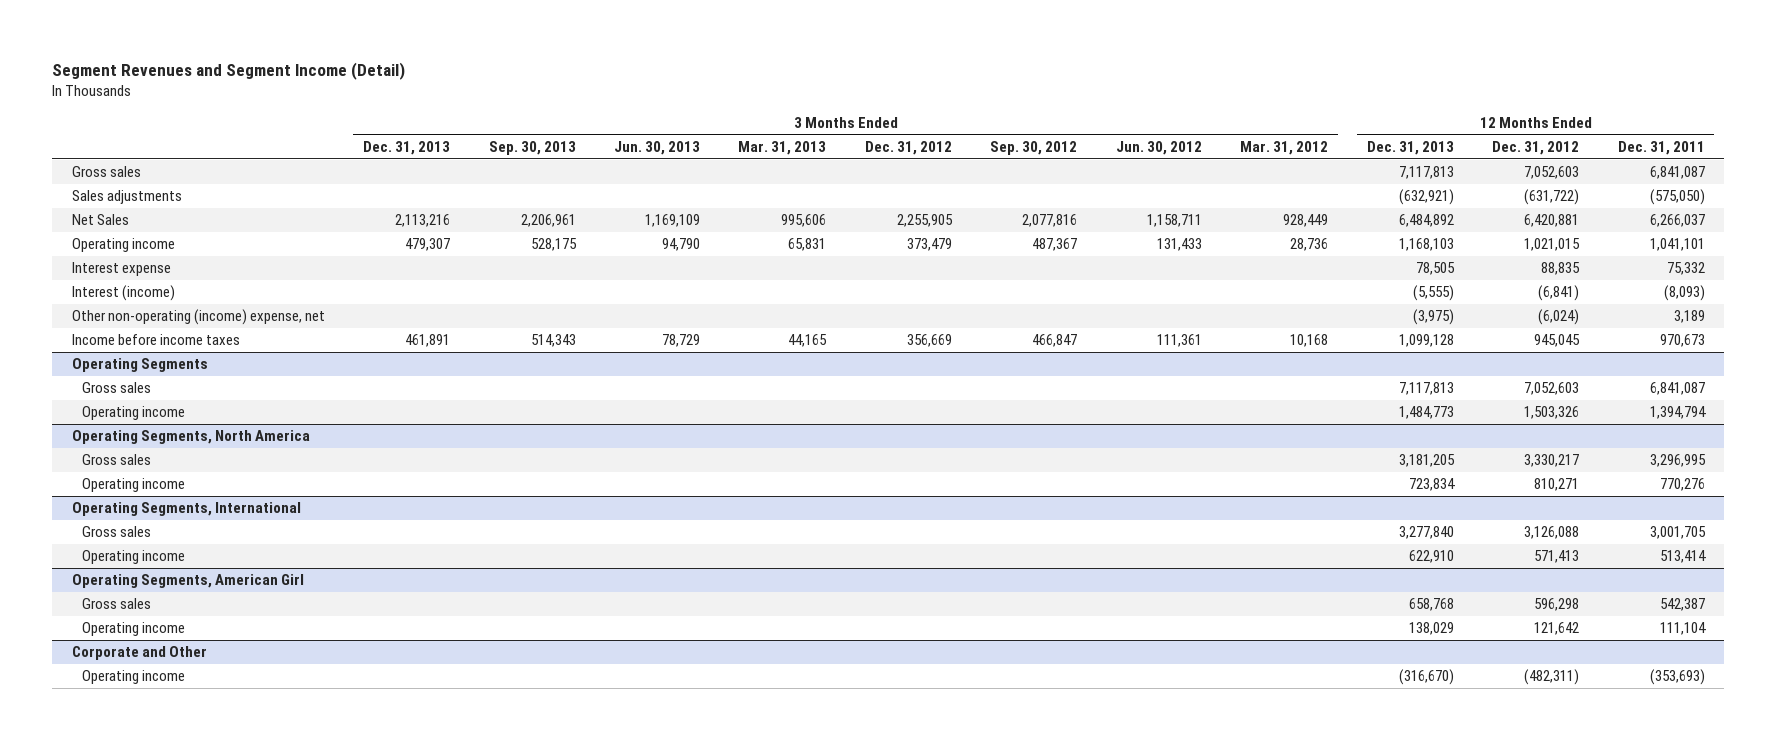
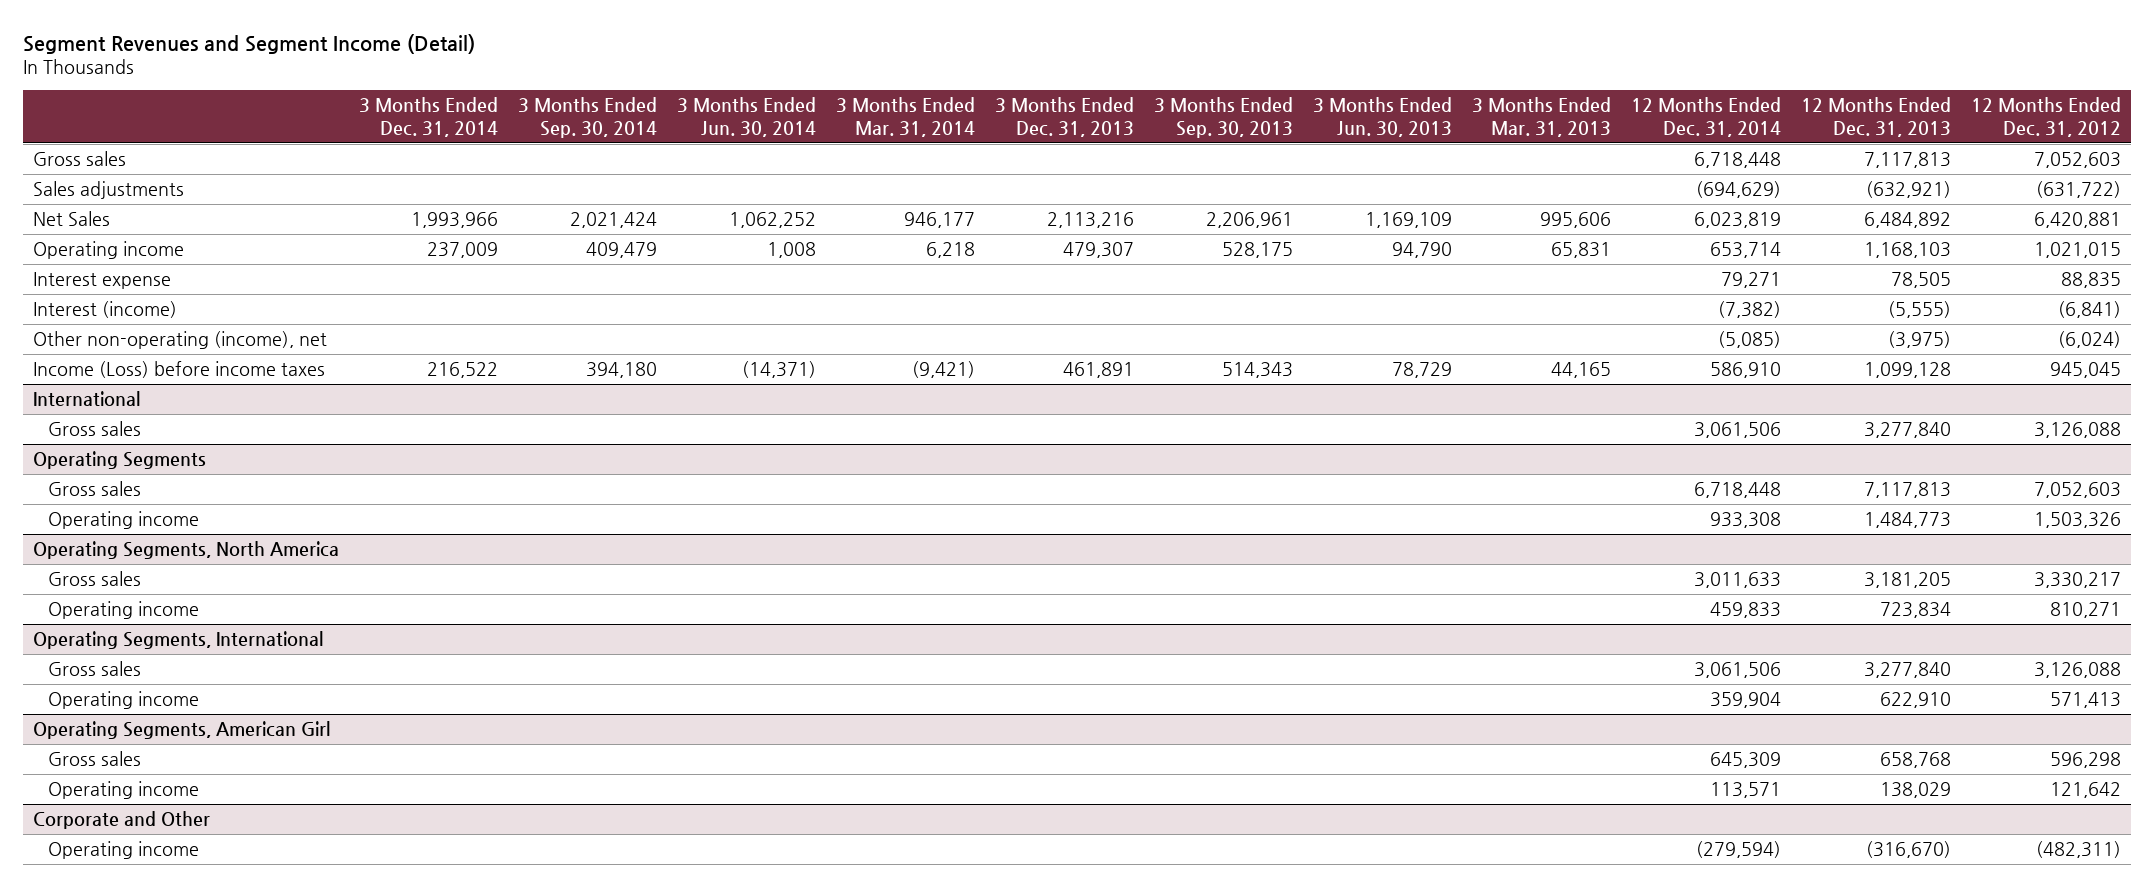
[864,140,952,155] Dec. 31, 2012 -> none
[990,140,1078,155] Sep. 30, 2012 -> none
[1115,140,1202,155] Jun. 30, 2012 -> none
[1240,140,1329,155] Mar. 31, 2012 -> none
[1617,140,1705,155] Dec. 31, 2011 -> none
none -> [359,97,499,137] 3 Months Ended Dec. 31, 2014
none -> [518,97,658,138] 3 Months Ended Sep. 30, 2014
none -> [677,97,817,137] 3 Months Ended Jun. 30, 2014
none -> [836,97,976,137] 3 Months Ended Mar. 31, 2014
none -> [1631,97,1782,137] 12 Months Ended Dec. 31, 2014
[71,309,325,326] Other non-operating (income) expense, net -> [33,331,328,350] Other non-operating (income), net
[71,334,240,346] Income before income taxes -> [33,361,326,379] Income (Loss) before income taxes
none -> [33,391,141,407] International
none -> [48,421,142,437] Gross sales

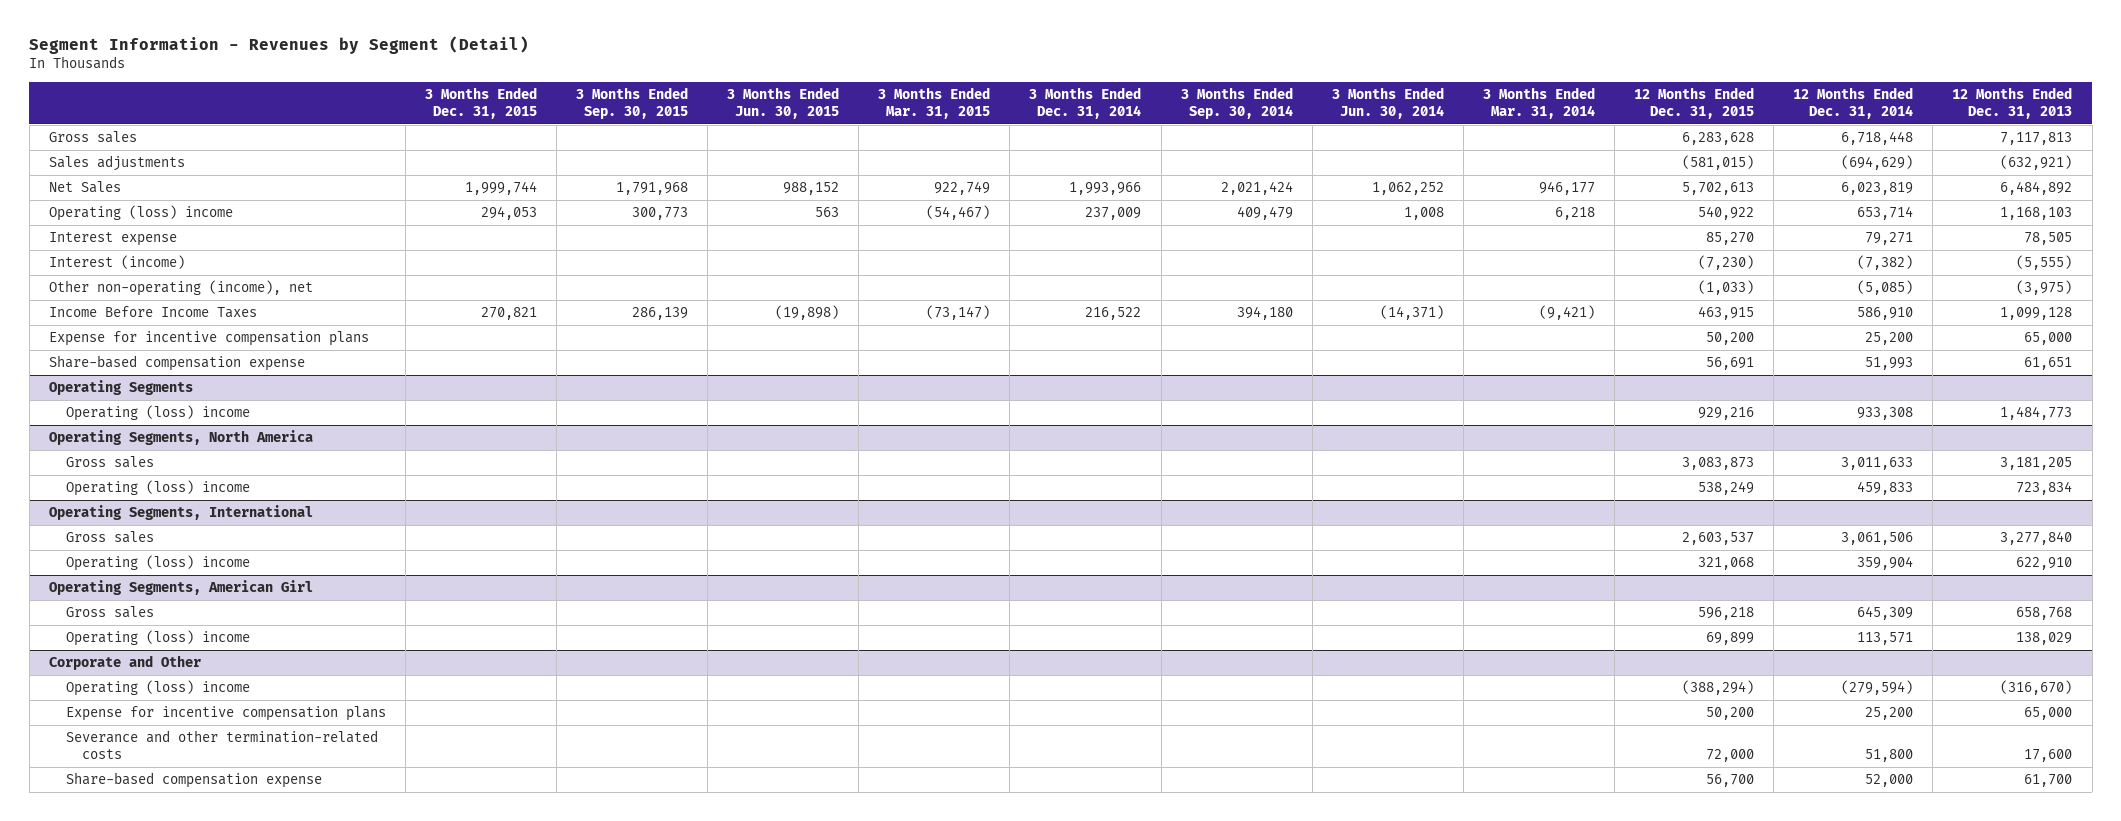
[23,33,476,54] Segment Revenues and Segment Income (Detail) -> [29,36,530,55] Segment Information - Revenues by Segment (Detail)
[995,97,1135,137] 3 Months Ended Dec. 31, 2013 -> none
[1154,97,1294,138] 3 Months Ended Sep. 30, 2013 -> none
[1313,97,1453,137] 3 Months Ended Jun. 30, 2013 -> none
[1472,97,1612,137] 3 Months Ended Mar. 31, 2013 -> none
[1971,97,2122,137] 12 Months Ended Dec. 31, 2012 -> none
none -> [424,86,537,120] 3 Months Ended Dec. 31, 2015
none -> [575,86,688,120] 3 Months Ended Sep. 30, 2015
none -> [727,86,840,120] 3 Months Ended Jun. 30, 2015
none -> [878,86,991,120] 3 Months Ended Mar. 31, 2015
none -> [1634,86,1755,120] 12 Months Ended Dec. 31, 2015
[33,241,185,260] Operating income -> [49,205,234,222] Operating (loss) income
[33,391,141,407] International -> none
[48,421,142,437] Gross sales -> none
[33,361,326,379] Income (Loss) before income taxes -> [49,306,258,319] Income Before Income Taxes
none -> [49,331,370,347] Expense for incentive compensation plans
none -> [49,355,306,372] Share-based compensation expense
[48,481,142,497] Gross sales -> none
[48,511,200,530] Operating income -> [65,405,250,422] Operating (loss) income
[48,601,200,620] Operating income -> [65,480,250,497] Operating (loss) income
[48,691,200,710] Operating income -> [65,555,250,572] Operating (loss) income
[48,781,200,800] Operating income -> [65,630,250,647] Operating (loss) income
[48,841,200,860] Operating income -> [65,680,250,697] Operating (loss) income
none -> [65,706,386,722] Expense for incentive compensation plans
none -> [65,730,378,760] Severance and other termination-related costs
none -> [65,772,322,789] Share-based compensation expense

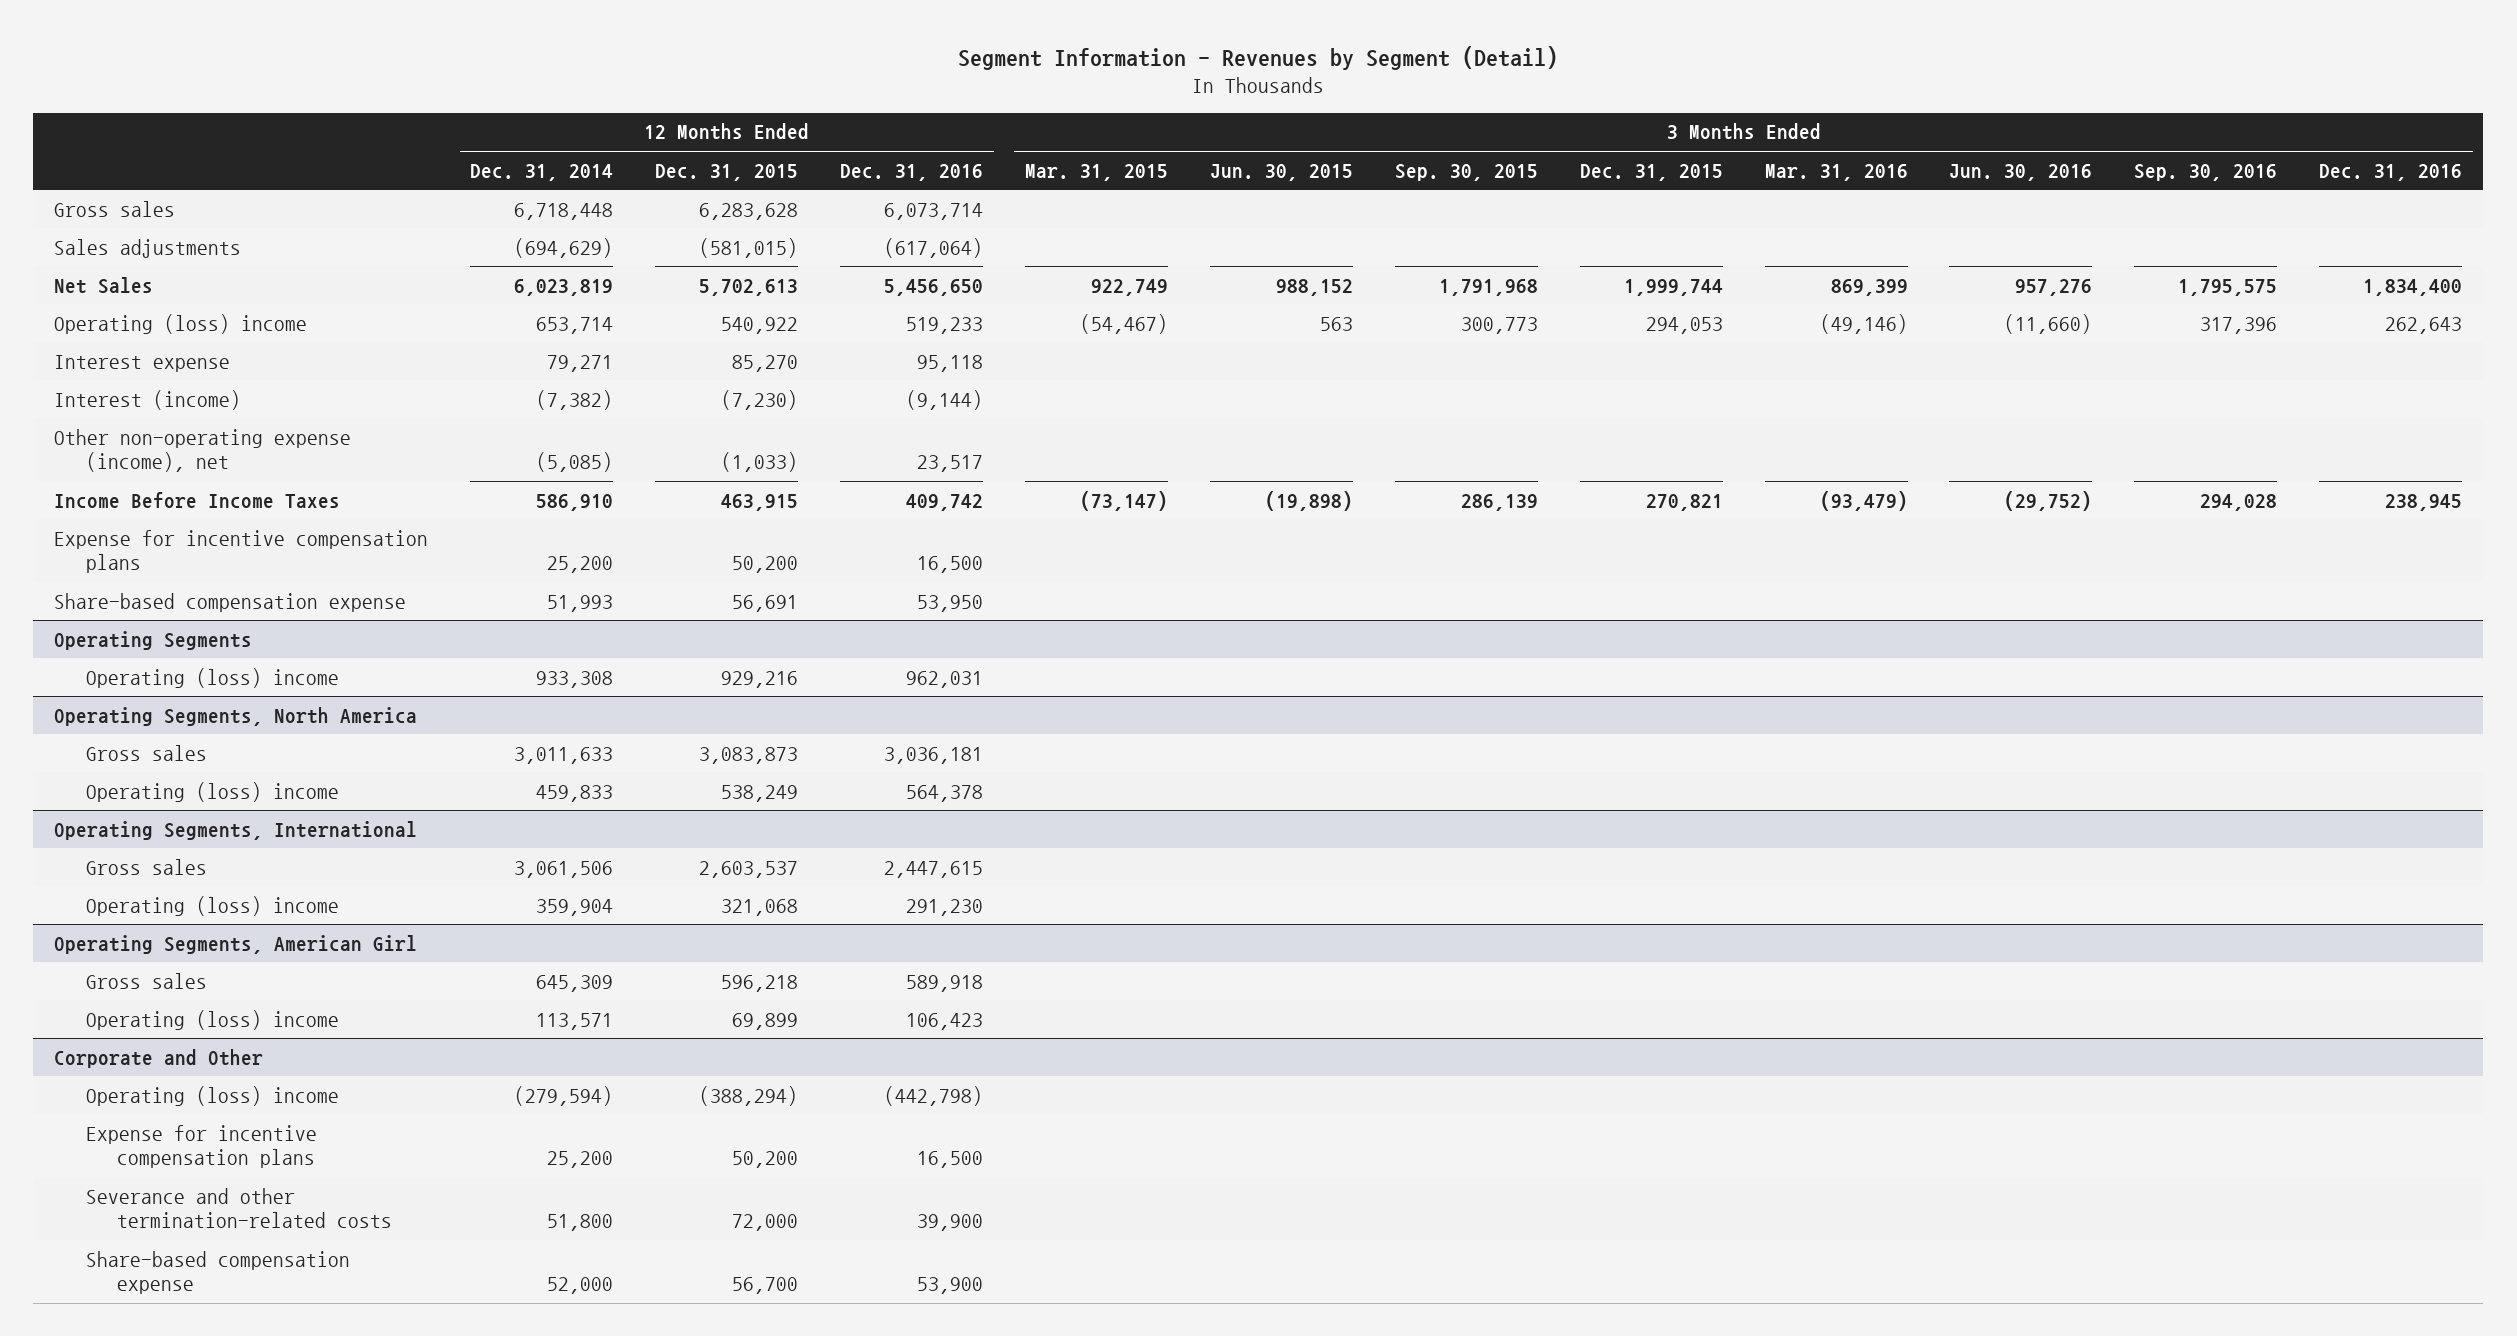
[1029,86,1142,120] 3 Months Ended Dec. 31, 2014 -> none
[1180,86,1293,120] 3 Months Ended Sep. 30, 2014 -> none
[1331,86,1444,120] 3 Months Ended Jun. 30, 2014 -> none
[1482,86,1595,120] 3 Months Ended Mar. 31, 2014 -> none
[1952,86,2073,120] 12 Months Ended Dec. 31, 2013 -> none
none -> [840,163,984,181] Dec. 31, 2016
none -> [1764,163,1908,181] Mar. 31, 2016
none -> [1949,163,2093,181] Jun. 30, 2016
none -> [2134,163,2278,181] Sep. 30, 2016
none -> [2319,163,2463,181] Dec. 31, 2016
[49,280,314,297] Other non-operating (income), net -> [54,428,352,472] Other non-operating expense (income), net

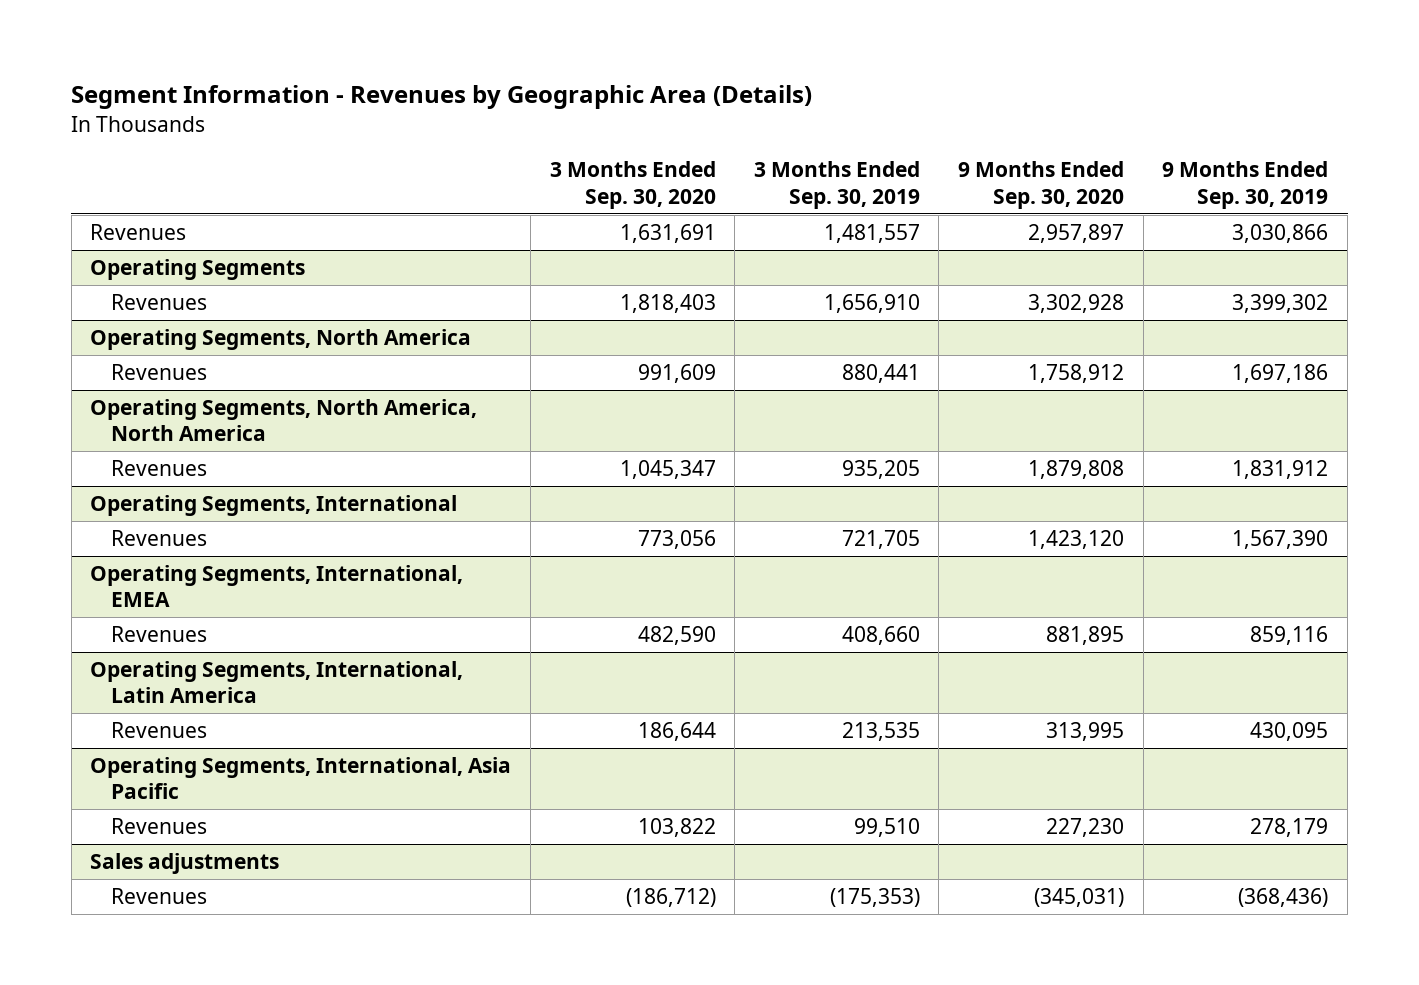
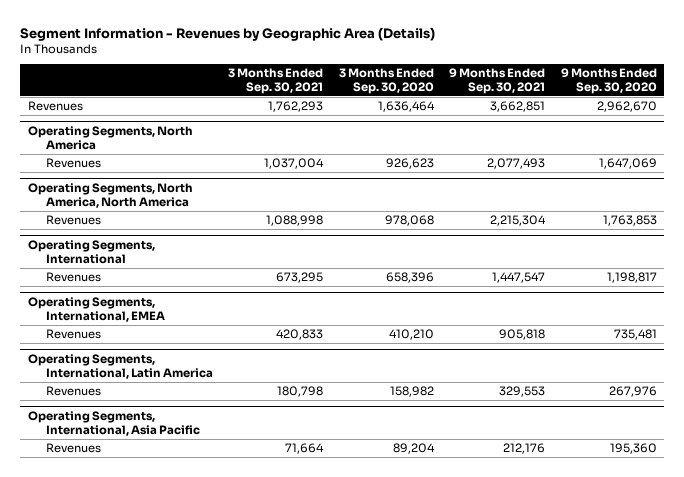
[753,161,920,209] 3 Months Ended Sep. 30, 2019 -> none
[1162,161,1329,209] 9 Months Ended Sep. 30, 2019 -> none
none -> [228,68,324,94] 3 Months Ended Sep. 30, 2021
none -> [449,68,546,94] 9 Months Ended Sep. 30, 2021
[90,258,306,280] Operating Segments -> none
[111,293,208,310] Revenues -> none
[619,223,716,243] 1,631,691 -> [377,101,435,113] 1,636,464
[1028,223,1125,243] 2,957,897 -> [596,101,657,113] 2,962,670
[637,363,716,383] 991,609 -> [385,158,434,170] 926,623
[1028,363,1125,383] 1,758,912 -> [598,158,657,170] 1,647,069
[619,459,716,479] 1,045,347 -> [384,215,434,227] 978,068
[1028,459,1125,479] 1,879,808 -> [602,215,657,227] 1,763,853
[637,529,716,549] 773,056 -> [385,272,434,284] 658,396
[1028,529,1125,549] 1,423,120 -> [606,272,657,284] 1,198,817
[637,625,716,645] 482,590 -> [388,329,434,341] 410,210
[1046,625,1125,645] 881,895 -> [613,329,657,341] 735,481
[637,721,716,741] 186,644 -> [389,386,434,398] 158,982
[1046,721,1125,741] 313,995 -> [608,386,657,398] 267,976
[90,852,280,874] Sales adjustments -> none
[111,887,208,904] Revenues -> none
[637,817,716,837] 103,822 -> [392,443,435,455] 89,204
[1046,817,1125,837] 227,230 -> [609,443,657,455] 195,360

